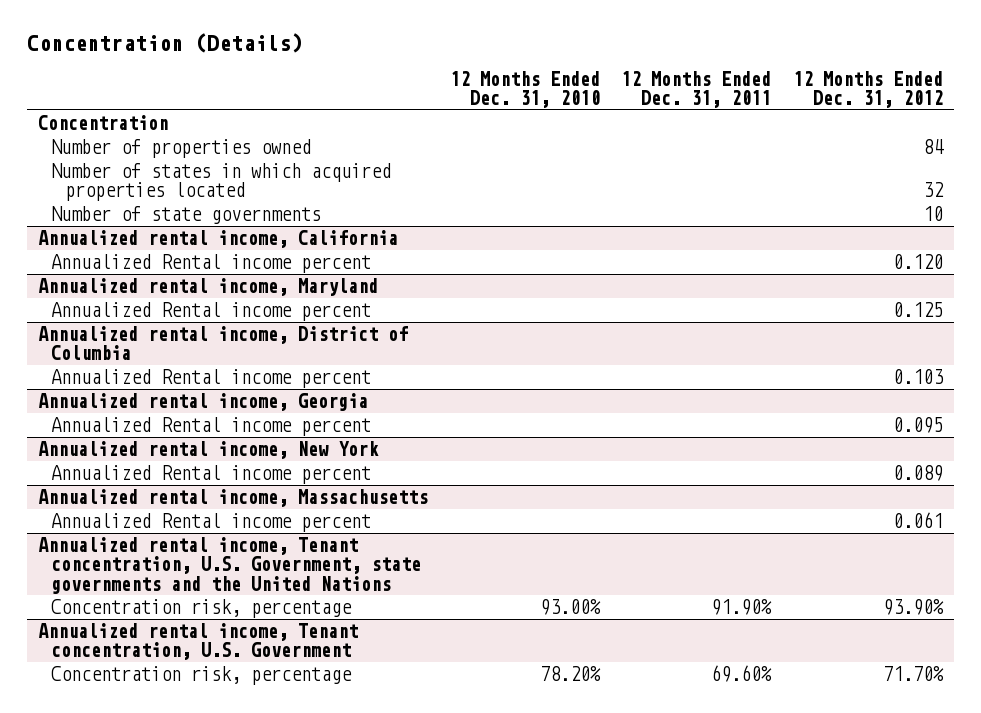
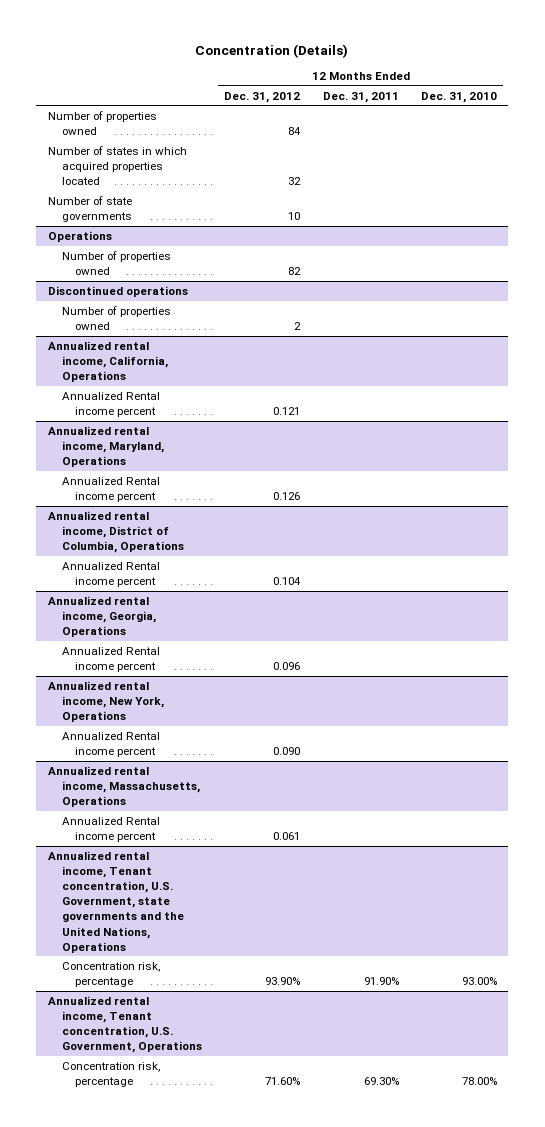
[37,114,168,130] Concentration -> none
none -> [47,230,112,242] Operations
none -> [61,250,171,276] Number of properties owned
none -> [47,285,188,297] Discontinued operations
none -> [61,305,171,331] Number of properties owned
[37,229,398,248] Annualized rental income, California -> [47,340,168,383] Annualized rental income, California, Operations
[893,253,944,269] 0.120 -> [273,407,301,416] 0.121
[37,277,378,296] Annualized rental income, Maryland -> [47,425,164,468] Annualized rental income, Maryland, Operations
[893,301,944,317] 0.125 -> [273,492,301,501] 0.126
[37,325,408,361] Annualized rental income, District of Columbia -> [47,510,184,554] Annualized rental income, District of Columbia, Operations
[893,368,945,384] 0.103 -> [273,577,302,586] 0.104
[37,392,368,411] Annualized rental income, Georgia -> [47,595,156,638] Annualized rental income, Georgia, Operations
[893,416,944,433] 0.095 -> [273,662,301,671] 0.096
[37,440,379,459] Annualized rental income, New York -> [47,680,164,723] Annualized rental income, New York, Operations
[893,464,944,481] 0.089 -> [273,747,301,756] 0.090
[37,488,428,507] Annualized rental income, Massachusetts -> [47,765,200,808] Annualized rental income, Massachusetts, Operations
[37,536,422,594] Annualized rental income, Tenant concentration, U.S. Government, state governments and the United Nations -> [47,850,184,953] Annualized rental income, Tenant concentration, U.S. Government, state governments and the United Nations, Operations
[37,622,358,661] Annualized rental income, Tenant concentration, U.S. Government -> [47,995,202,1054] Annualized rental income, Tenant concentration, U.S. Government, Operations
[539,665,601,681] 78.20% -> [462,1077,498,1086] 78.00%
[711,664,773,682] 69.60% -> [363,1077,399,1086] 69.30%
[883,665,945,681] 71.70% -> [265,1077,301,1086] 71.60%

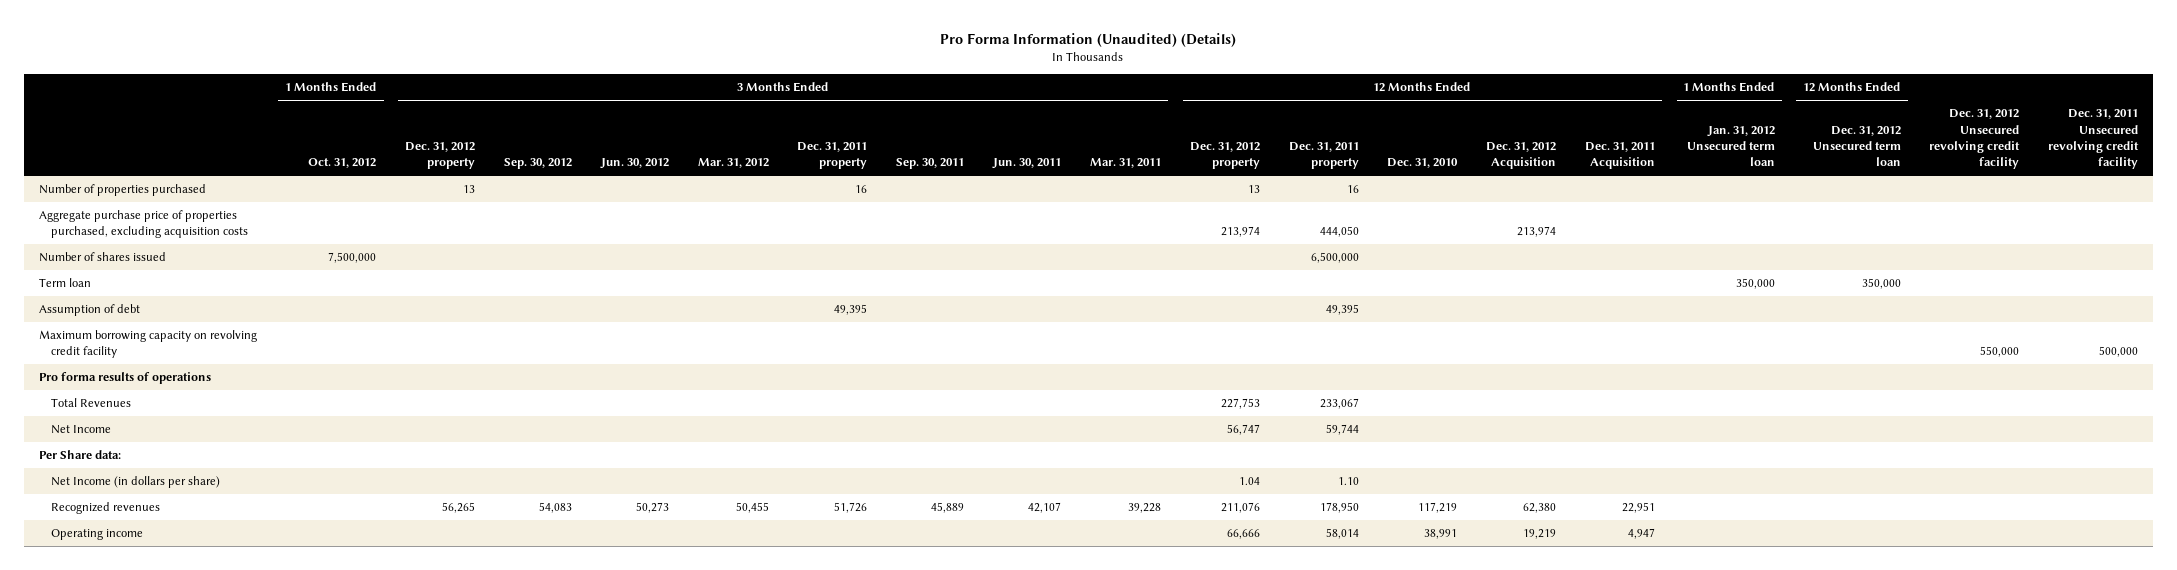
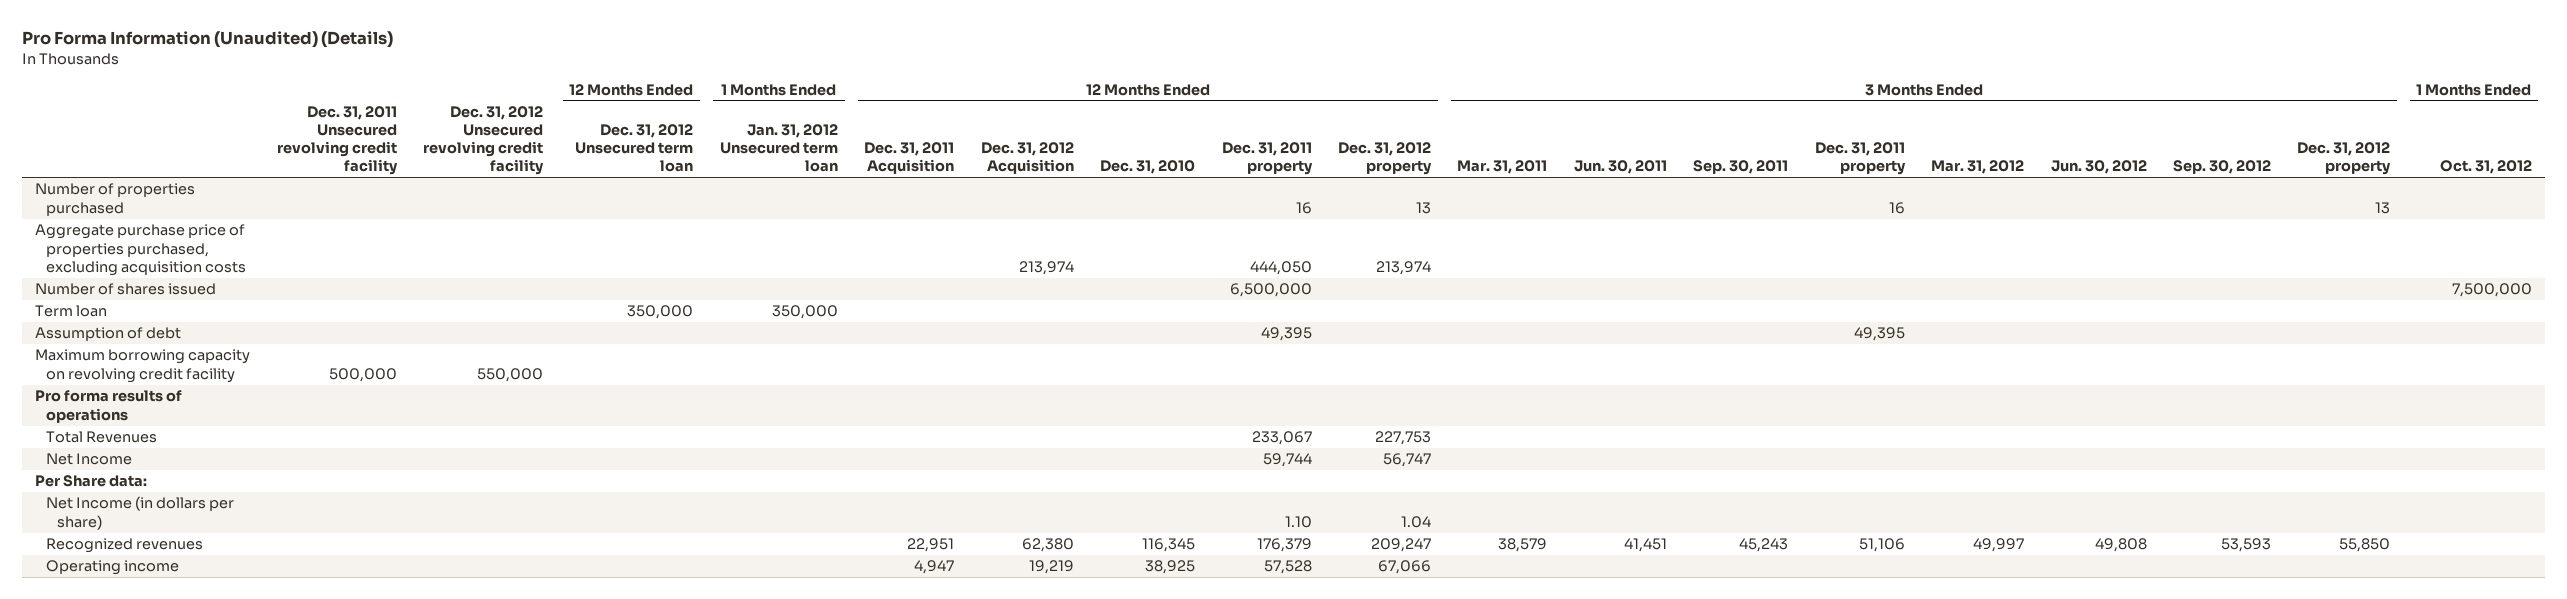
[442,502,476,514] 56,265 -> [2339,538,2391,553] 55,850
[539,502,573,514] 54,083 -> [2220,538,2271,553] 53,593
[635,502,669,514] 50,273 -> [2094,538,2147,553] 49,808
[735,502,769,514] 50,455 -> [1973,538,2025,553] 49,997
[834,502,868,514] 51,726 -> [1858,538,1905,553] 51,106
[931,502,965,514] 45,889 -> [1739,538,1789,553] 45,243
[1028,502,1062,514] 42,107 -> [1623,538,1667,553] 41,451
[1127,503,1161,514] 39,228 -> [1498,538,1548,553] 38,579
[1220,502,1260,514] 211,076 -> [1371,538,1432,553] 209,247
[1319,502,1359,514] 178,950 -> [1256,538,1312,553] 176,379
[1418,502,1458,514] 117,219 -> [1142,538,1196,553] 116,345
[1226,529,1260,540] 66,666 -> [1378,560,1432,575] 67,066
[1325,528,1359,540] 58,014 -> [1263,560,1312,575] 57,528
[1424,529,1458,540] 38,991 -> [1145,560,1196,575] 38,925

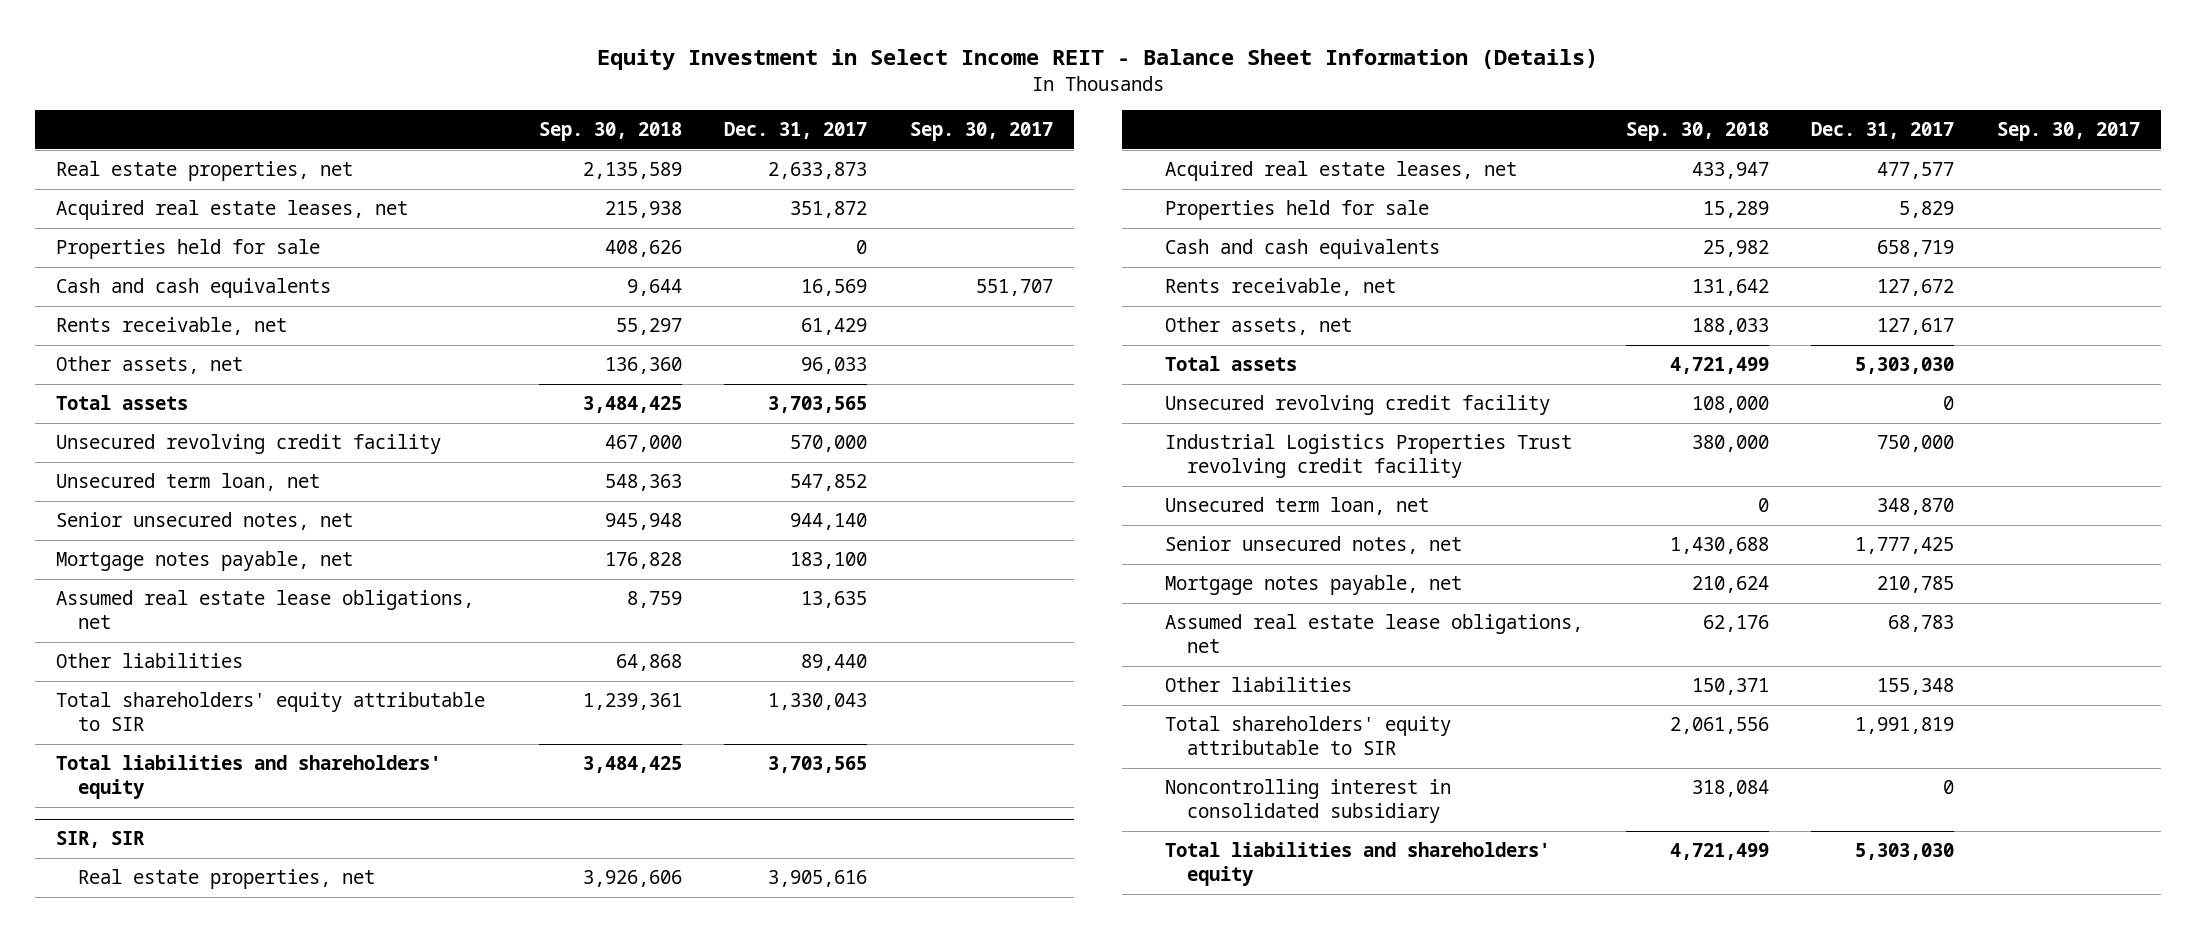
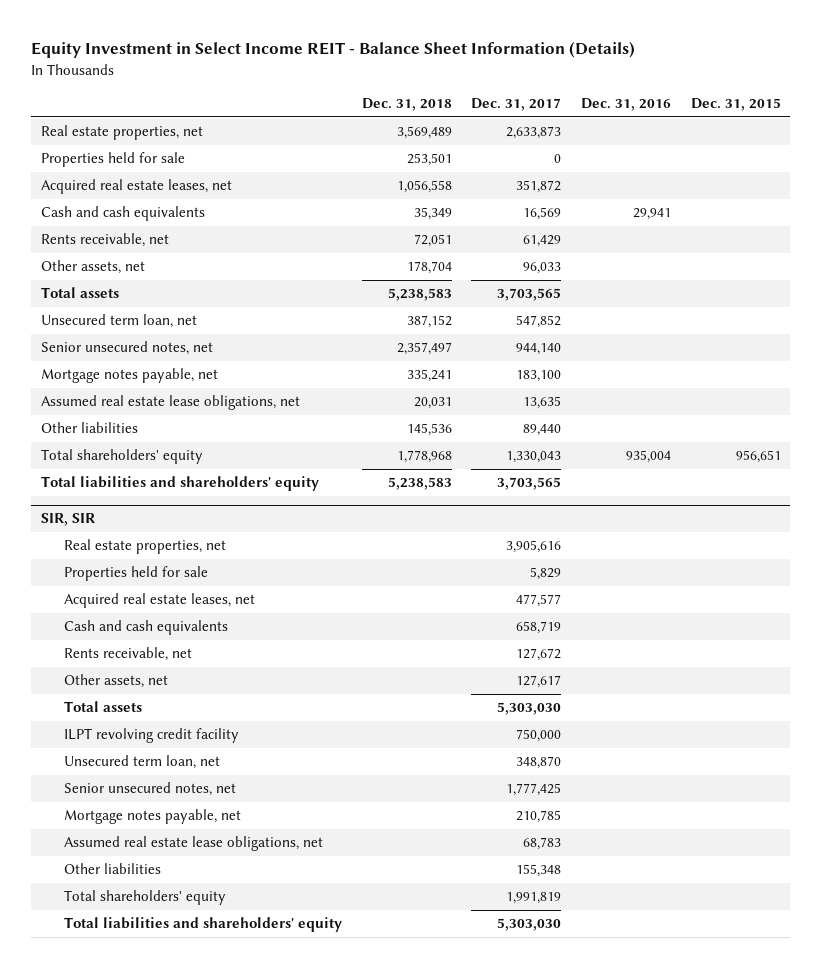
[538,122,682,142] Sep. 30, 2018 -> none
[909,122,1053,142] Sep. 30, 2017 -> none
none -> [361,97,452,111] Dec. 31, 2018
none -> [580,97,671,111] Dec. 31, 2016
none -> [690,97,781,111] Dec. 31, 2015
[56,200,409,221] Acquired real estate leases, net -> [41,179,233,195] Acquired real estate leases, net
[56,434,442,455] Unsecured revolving credit facility -> none
[56,692,486,732] Total shareholders' equity attributable to SIR -> [41,449,204,465] Total shareholders' equity
[1165,161,1518,182] Acquired real estate leases, net -> [64,593,256,609] Acquired real estate leases, net
[1165,395,1551,416] Unsecured revolving credit facility -> none
[1165,434,1573,479] Industrial Logistics Properties Trust revolving credit facility -> [64,728,240,744] ILPT revolving credit facility
[1165,779,1452,824] Noncontrolling interest in consolidated subsidiary -> none
[1165,716,1452,756] Total shareholders' equity attributable to SIR -> [64,890,227,906] Total shareholders' equity

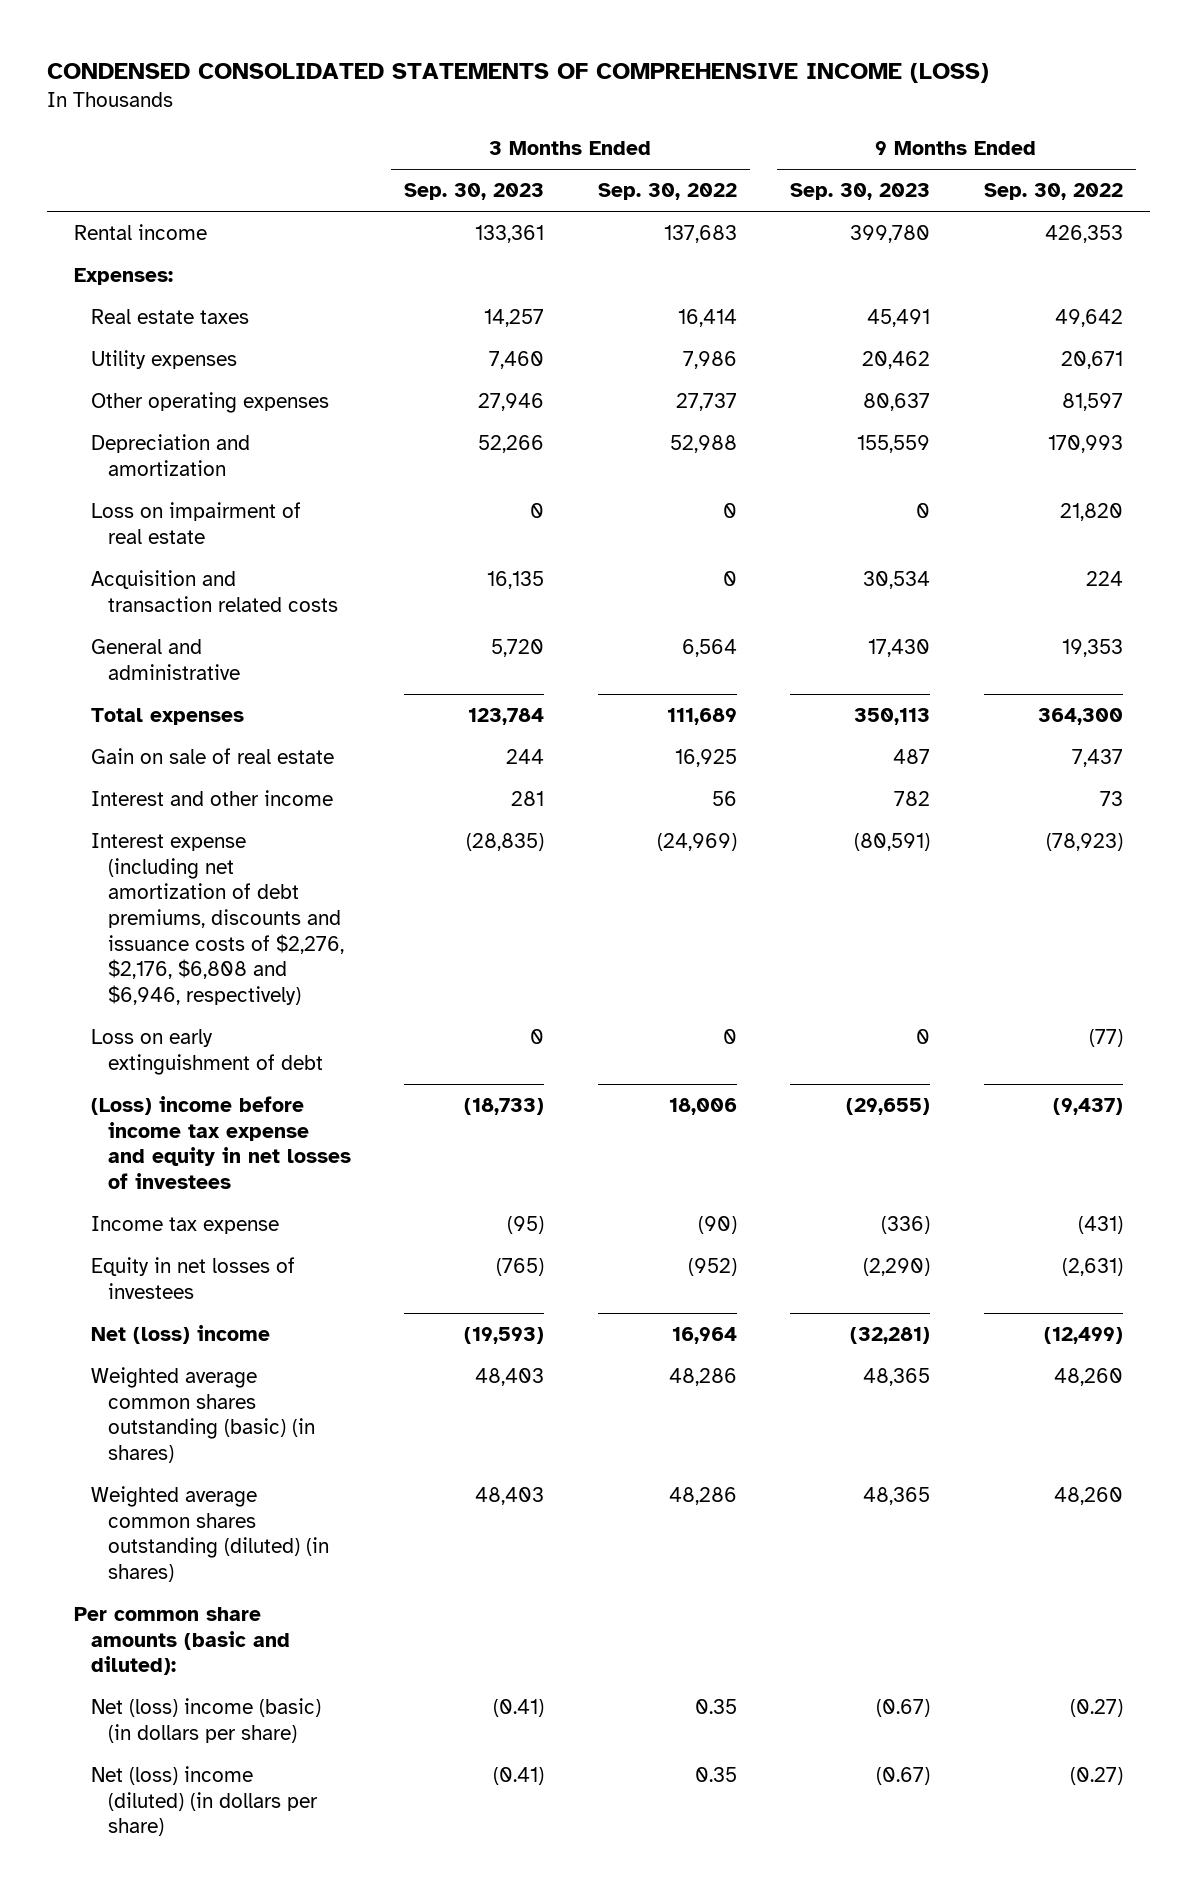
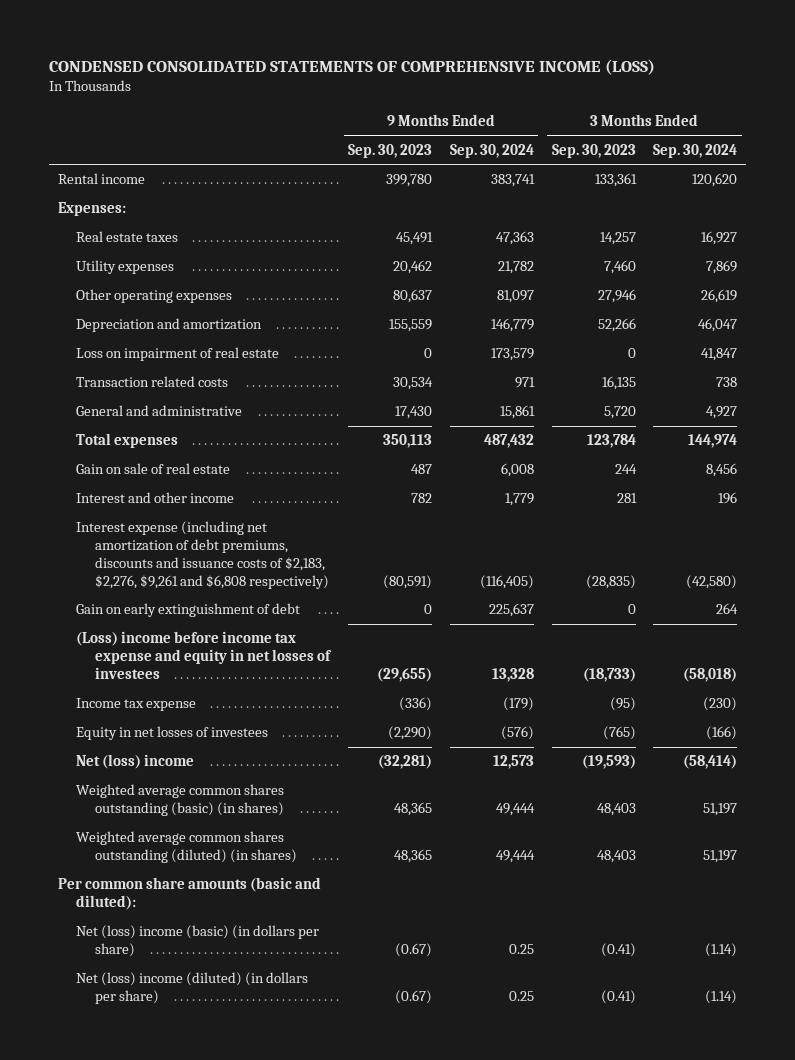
[597,183,737,201] Sep. 30, 2022 -> none
[983,183,1123,201] Sep. 30, 2022 -> none
none -> [449,143,534,158] Sep. 30, 2024
none -> [653,143,738,158] Sep. 30, 2024
[90,569,338,612] Acquisition and transaction related costs -> [76,376,229,388] Transaction related costs
[90,832,344,1006] Interest expense (including net amortization of debt premiums, discounts and issuance costs of $2,276, $2,176, $6,808 and $6,946, respectively) -> [76,521,330,589] Interest expense (including net amortization of debt premiums, discounts and issuance costs of $2,183, $2,276, $9,261 and $6,808 respectively)
[90,1028,323,1075] Loss on early extinguishment of debt -> [76,603,301,618] Gain on early extinguishment of debt

